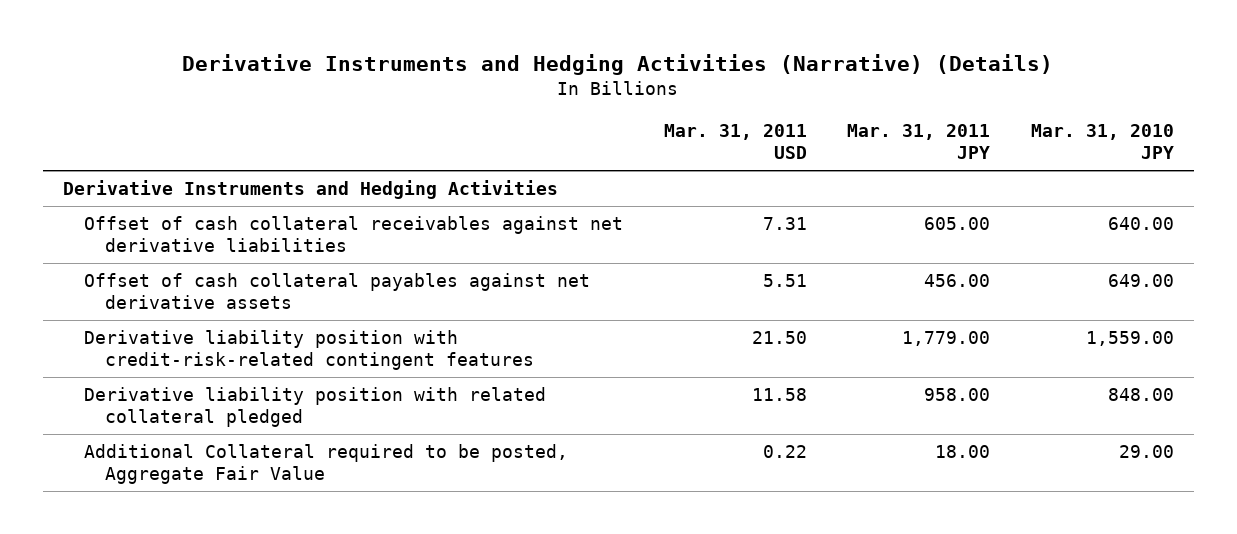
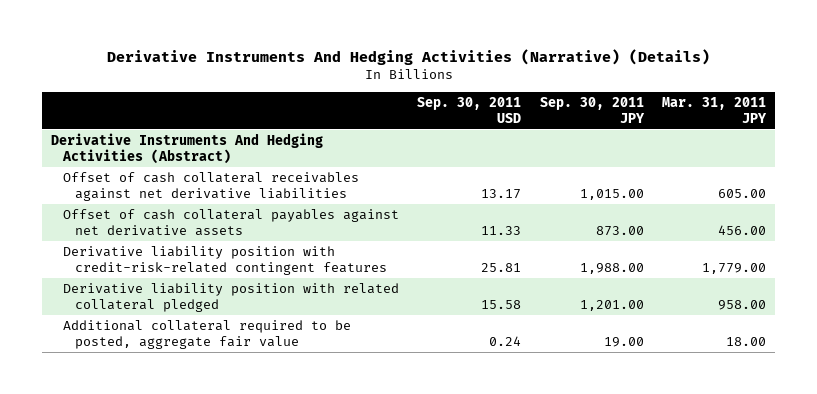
[182,53,1054,75] Derivative Instruments and Hedging Activities (Narrative) (Details) -> [106,49,710,66] Derivative Instruments And Hedging Activities (Narrative) (Details)
[663,123,807,160] Mar. 31, 2011 USD -> none
[1030,123,1174,160] Mar. 31, 2010 JPY -> none
none -> [417,96,522,123] Sep. 30, 2011 USD
none -> [539,96,645,123] Sep. 30, 2011 JPY
[63,179,559,199] Derivative Instruments and Hedging Activities -> [51,132,324,164] Derivative Instruments And Hedging Activities (Abstract)
[84,443,569,485] Additional Collateral required to be posted, Aggregate Fair Value -> [63,319,352,349] Additional collateral required to be posted, aggregate fair value

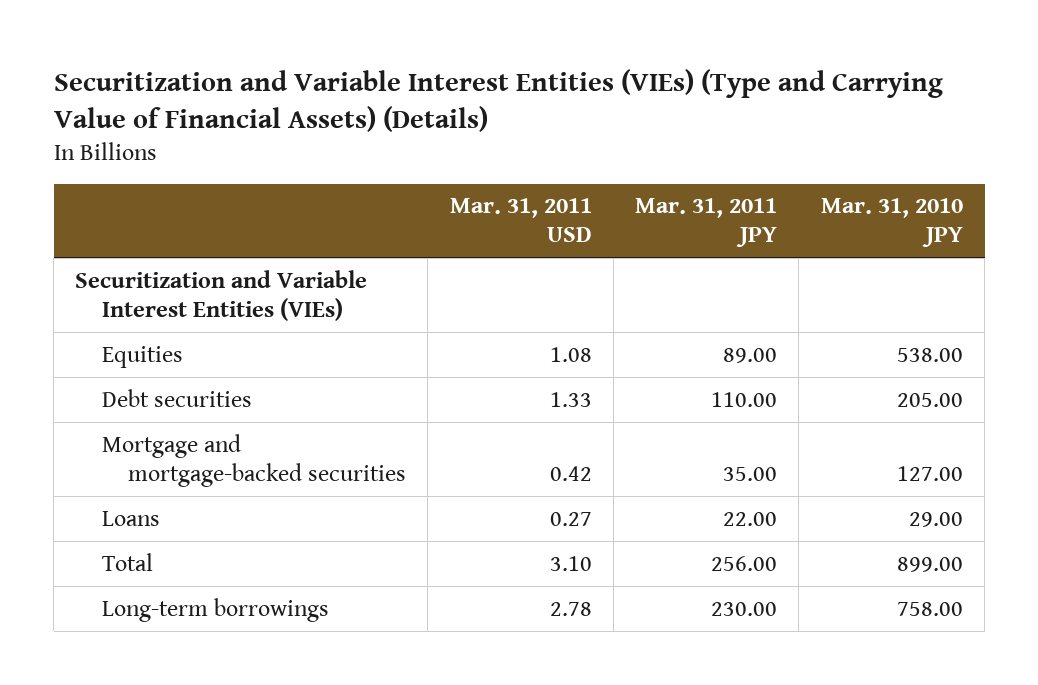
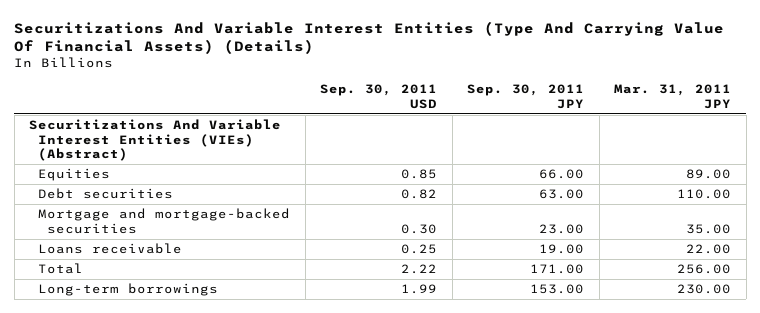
[53,68,943,132] Securitization and Variable Interest Entities (VIEs) (Type and Carrying Value of Financial Assets) (Details) -> [14,20,725,55] Securitizations And Variable Interest Entities (Type And Carrying Value Of Financial Assets) (Details)
[449,198,592,243] Mar. 31, 2011 USD -> none
[820,198,963,248] Mar. 31, 2010 JPY -> none
none -> [320,84,438,109] Sep. 30, 2011 USD
none -> [467,84,585,109] Sep. 30, 2011 JPY
[75,269,368,321] Securitization and Variable Interest Entities (VIEs) -> [29,119,282,162] Securitizations And Variable Interest Entities (VIEs) (Abstract)
[101,510,160,526] Loans -> [38,243,183,255] Loans receivable

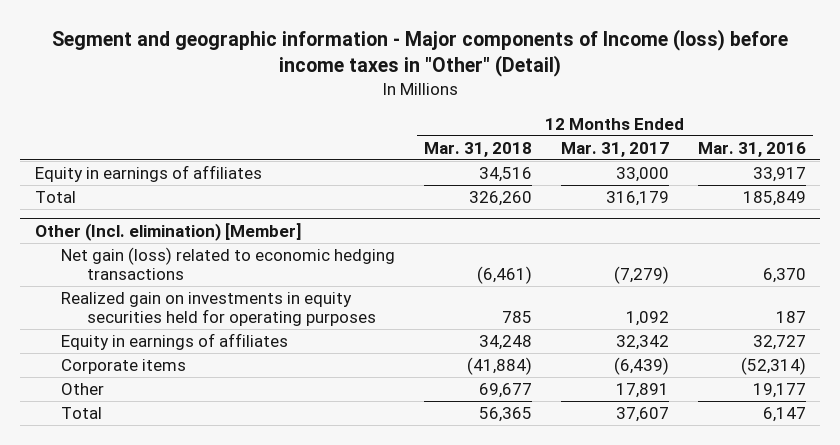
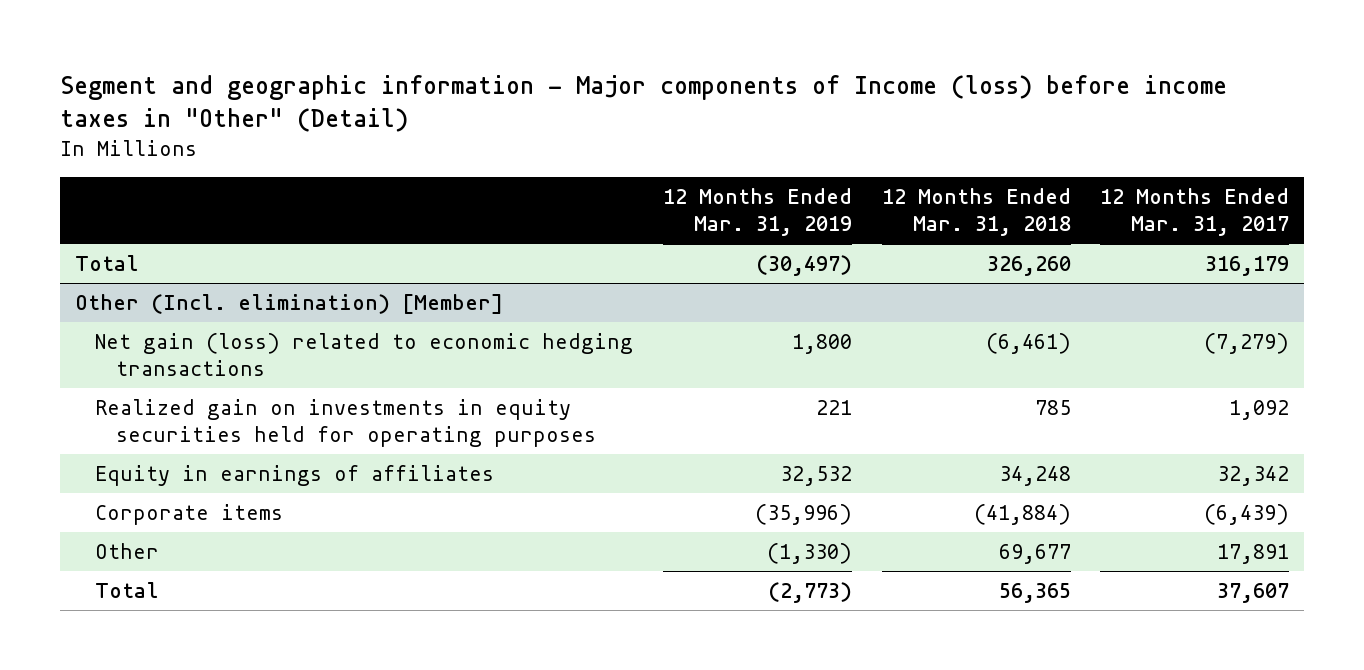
[697,141,806,157] Mar. 31, 2016 -> none
none -> [662,188,852,237] 12 Months Ended Mar. 31, 2019
[34,164,262,182] Equity in earnings of affiliates -> none

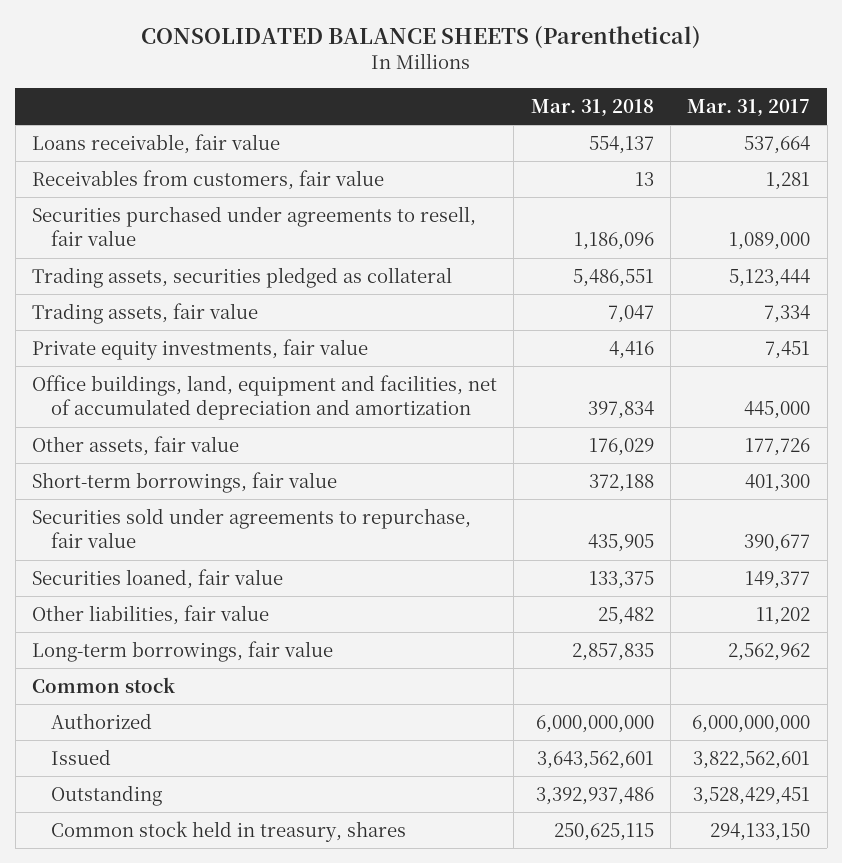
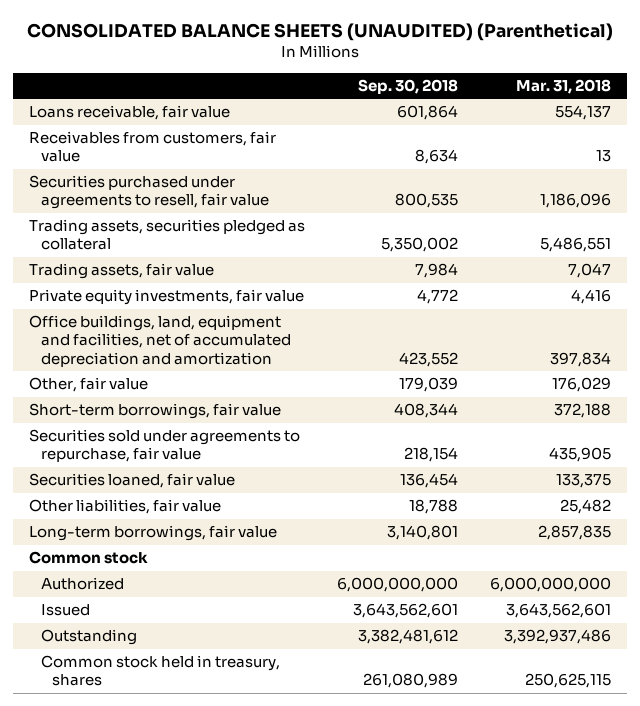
[141,26,702,50] CONSOLIDATED BALANCE SHEETS (Parenthetical) -> [27,22,614,41] CONSOLIDATED BALANCE SHEETS (UNAUDITED) (Parenthetical)
[687,98,811,117] Mar. 31, 2017 -> none
none -> [358,78,459,94] Sep. 30, 2018
[32,436,240,457] Other assets, fair value -> [29,377,149,393] Other, fair value

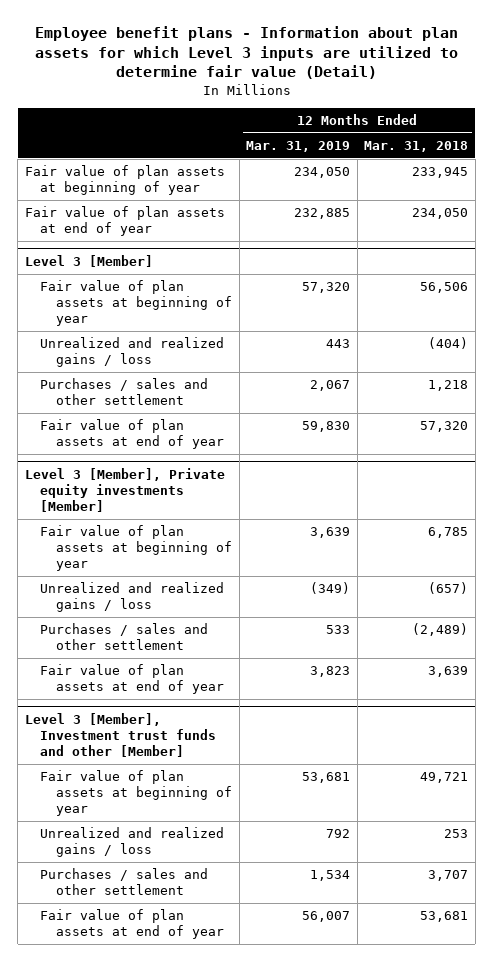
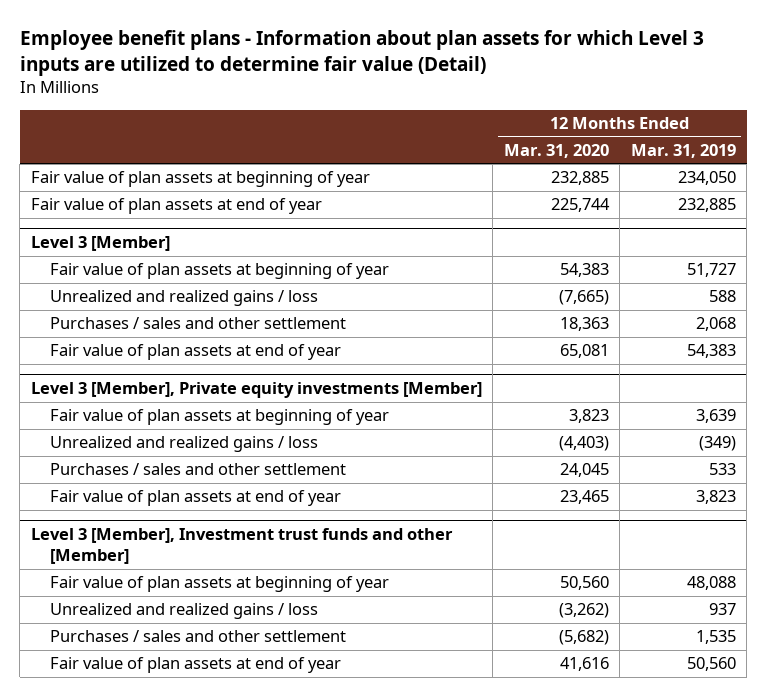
[364,140,469,152] Mar. 31, 2018 -> none
none -> [503,143,609,158] Mar. 31, 2020
[302,282,351,294] 57,320 -> [686,263,736,278] 51,727
[326,339,351,349] 443 -> [708,290,736,303] 588
[310,380,351,392] 2,067 -> [695,317,736,332] 2,068
[302,421,351,433] 59,830 -> [686,344,736,359] 54,383
[302,772,351,784] 53,681 -> [686,576,736,591] 48,088
[326,829,351,839] 792 -> [708,603,736,616] 937
[310,870,351,882] 1,534 -> [695,630,736,645] 1,535
[302,911,351,923] 56,007 -> [686,657,736,672] 50,560

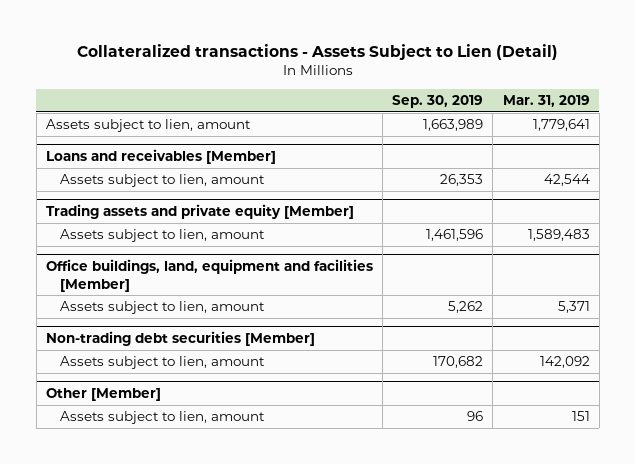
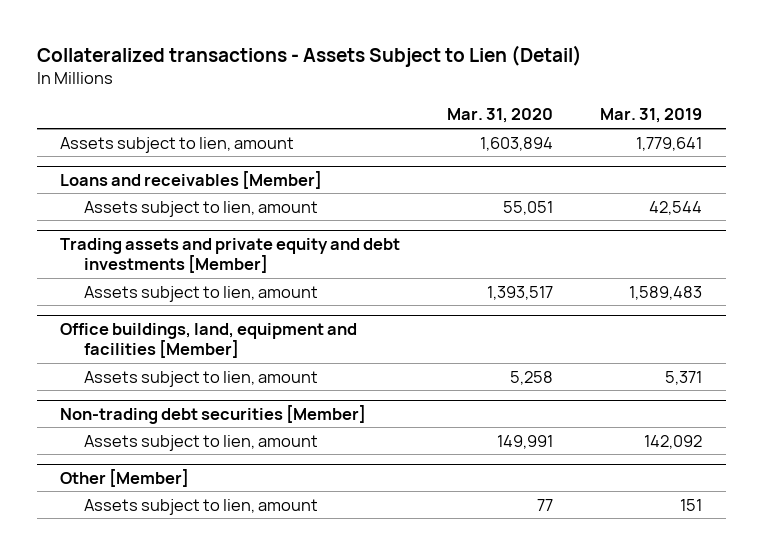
[392,95,484,109] Sep. 30, 2019 -> none
none -> [447,108,554,124] Mar. 31, 2020
[45,204,354,220] Trading assets and private equity [Member] -> [60,237,401,273] Trading assets and private equity and debt investments [Member]

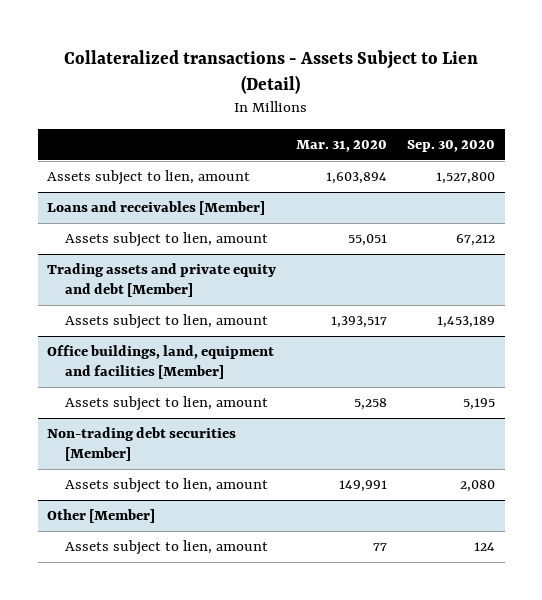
[600,108,703,124] Mar. 31, 2019 -> none
none -> [407,140,496,153] Sep. 30, 2020
[60,237,401,273] Trading assets and private equity and debt investments [Member] -> [47,263,277,298] Trading assets and private equity and debt [Member]

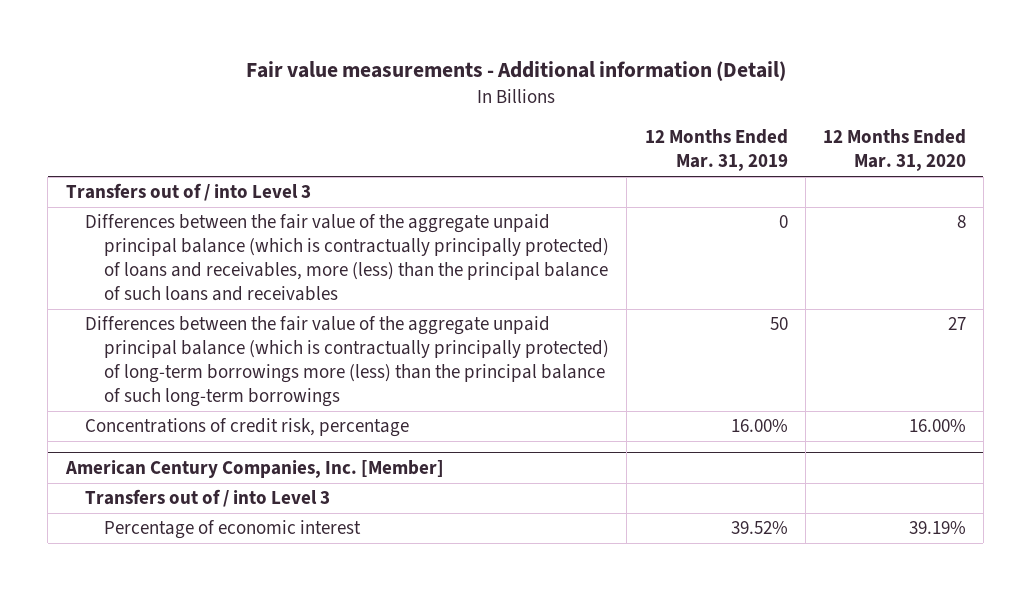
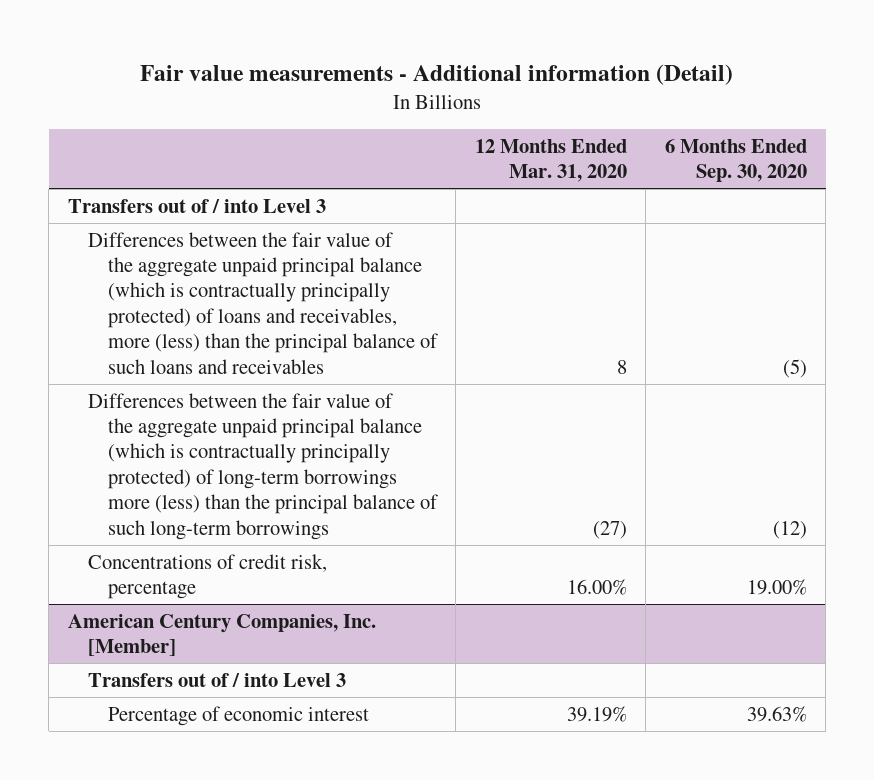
[644,129,788,172] 12 Months Ended Mar. 31, 2019 -> none
none -> [664,138,807,183] 6 Months Ended Sep. 30, 2020
[947,317,966,331] 27 -> [592,520,627,539] (27)

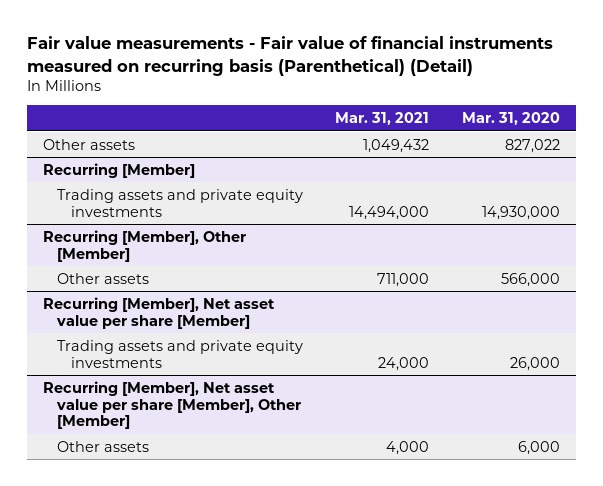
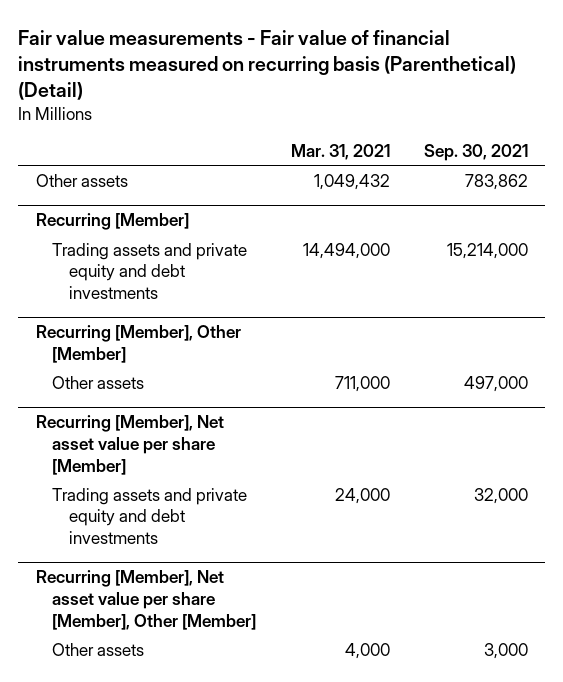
[461,112,560,126] Mar. 31, 2020 -> none
none -> [423,143,528,161] Sep. 30, 2021
[56,188,303,217] Trading assets and private equity investments -> [52,242,248,299] Trading assets and private equity and debt investments
[56,339,303,368] Trading assets and private equity investments -> [52,487,248,544] Trading assets and private equity and debt investments

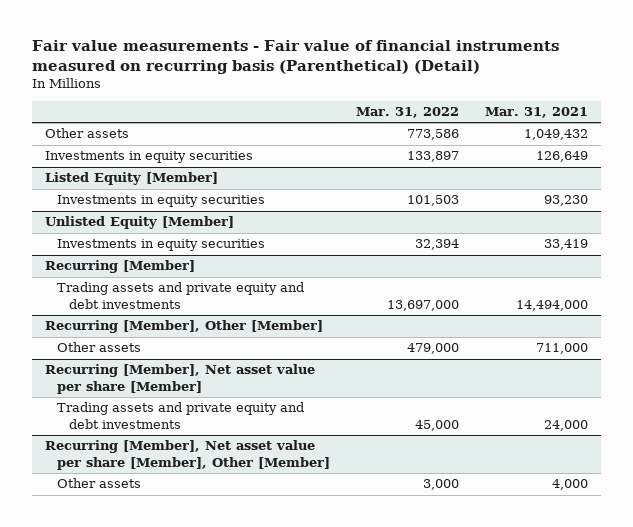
[423,143,528,161] Sep. 30, 2021 -> none
none -> [355,107,459,119] Mar. 31, 2022
none -> [44,151,253,164] Investments in equity securities
none -> [44,172,218,186] Listed Equity [Member]
none -> [57,195,266,208] Investments in equity securities
none -> [44,216,234,230] Unlisted Equity [Member]
none -> [57,239,266,252] Investments in equity securities

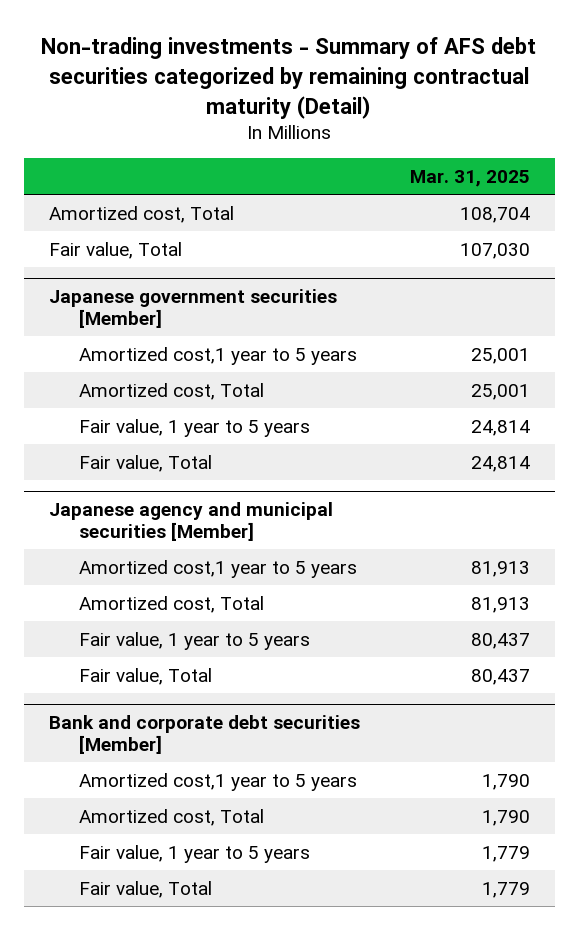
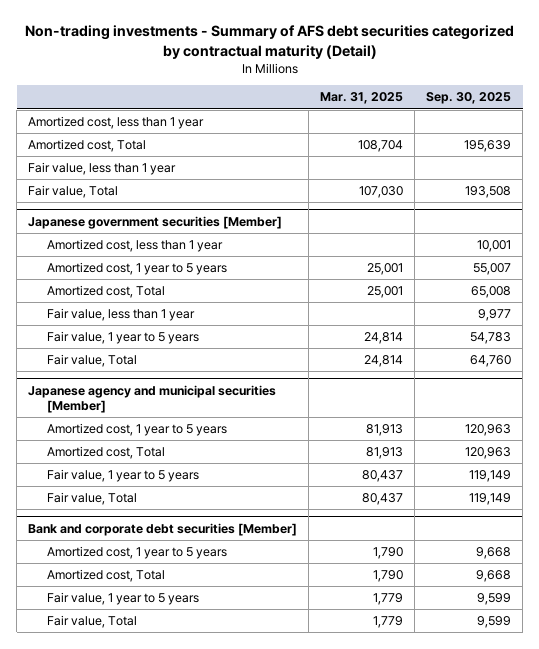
[41,37,537,119] Non-trading investments - Summary of AFS debt securities categorized by remaining contractual maturity (Detail) -> [24,25,514,59] Non-trading investments - Summary of AFS debt securities categorized by contractual maturity (Detail)
none -> [426,92,512,105] Sep. 30, 2025
none -> [28,116,205,130] Amortized cost, less than 1 year
none -> [28,162,177,176] Fair value, less than 1 year
none -> [46,239,223,253] Amortized cost, less than 1 year
[78,346,357,365] Amortized cost,1 year to 5 years -> [46,262,227,276] Amortized cost, 1 year to 5 years
none -> [46,308,195,322] Fair value, less than 1 year
[78,559,357,578] Amortized cost,1 year to 5 years -> [46,423,227,437] Amortized cost, 1 year to 5 years
[78,772,357,791] Amortized cost,1 year to 5 years -> [46,546,227,560] Amortized cost, 1 year to 5 years

